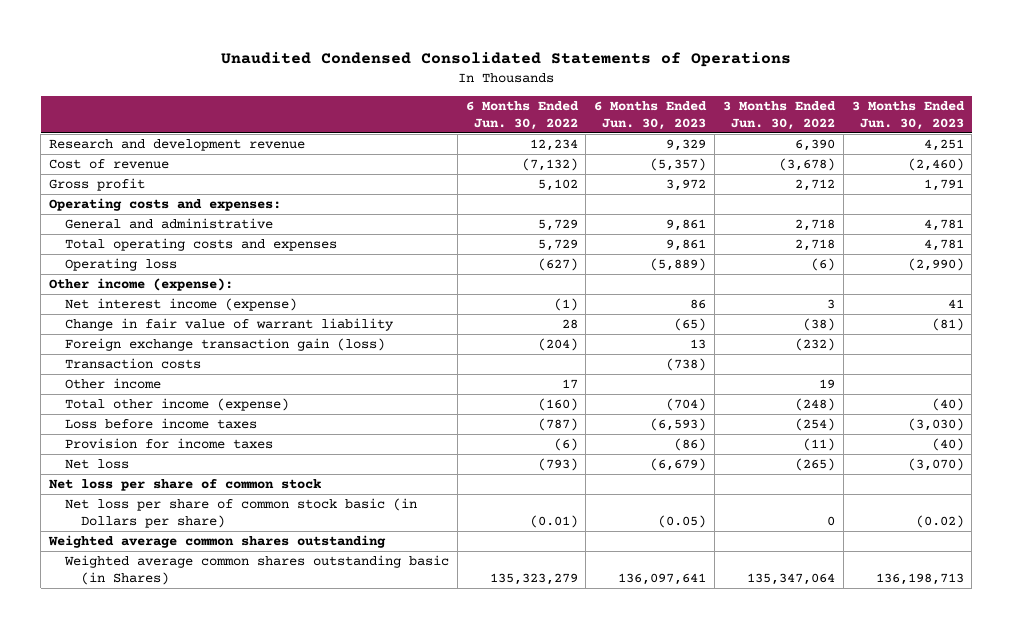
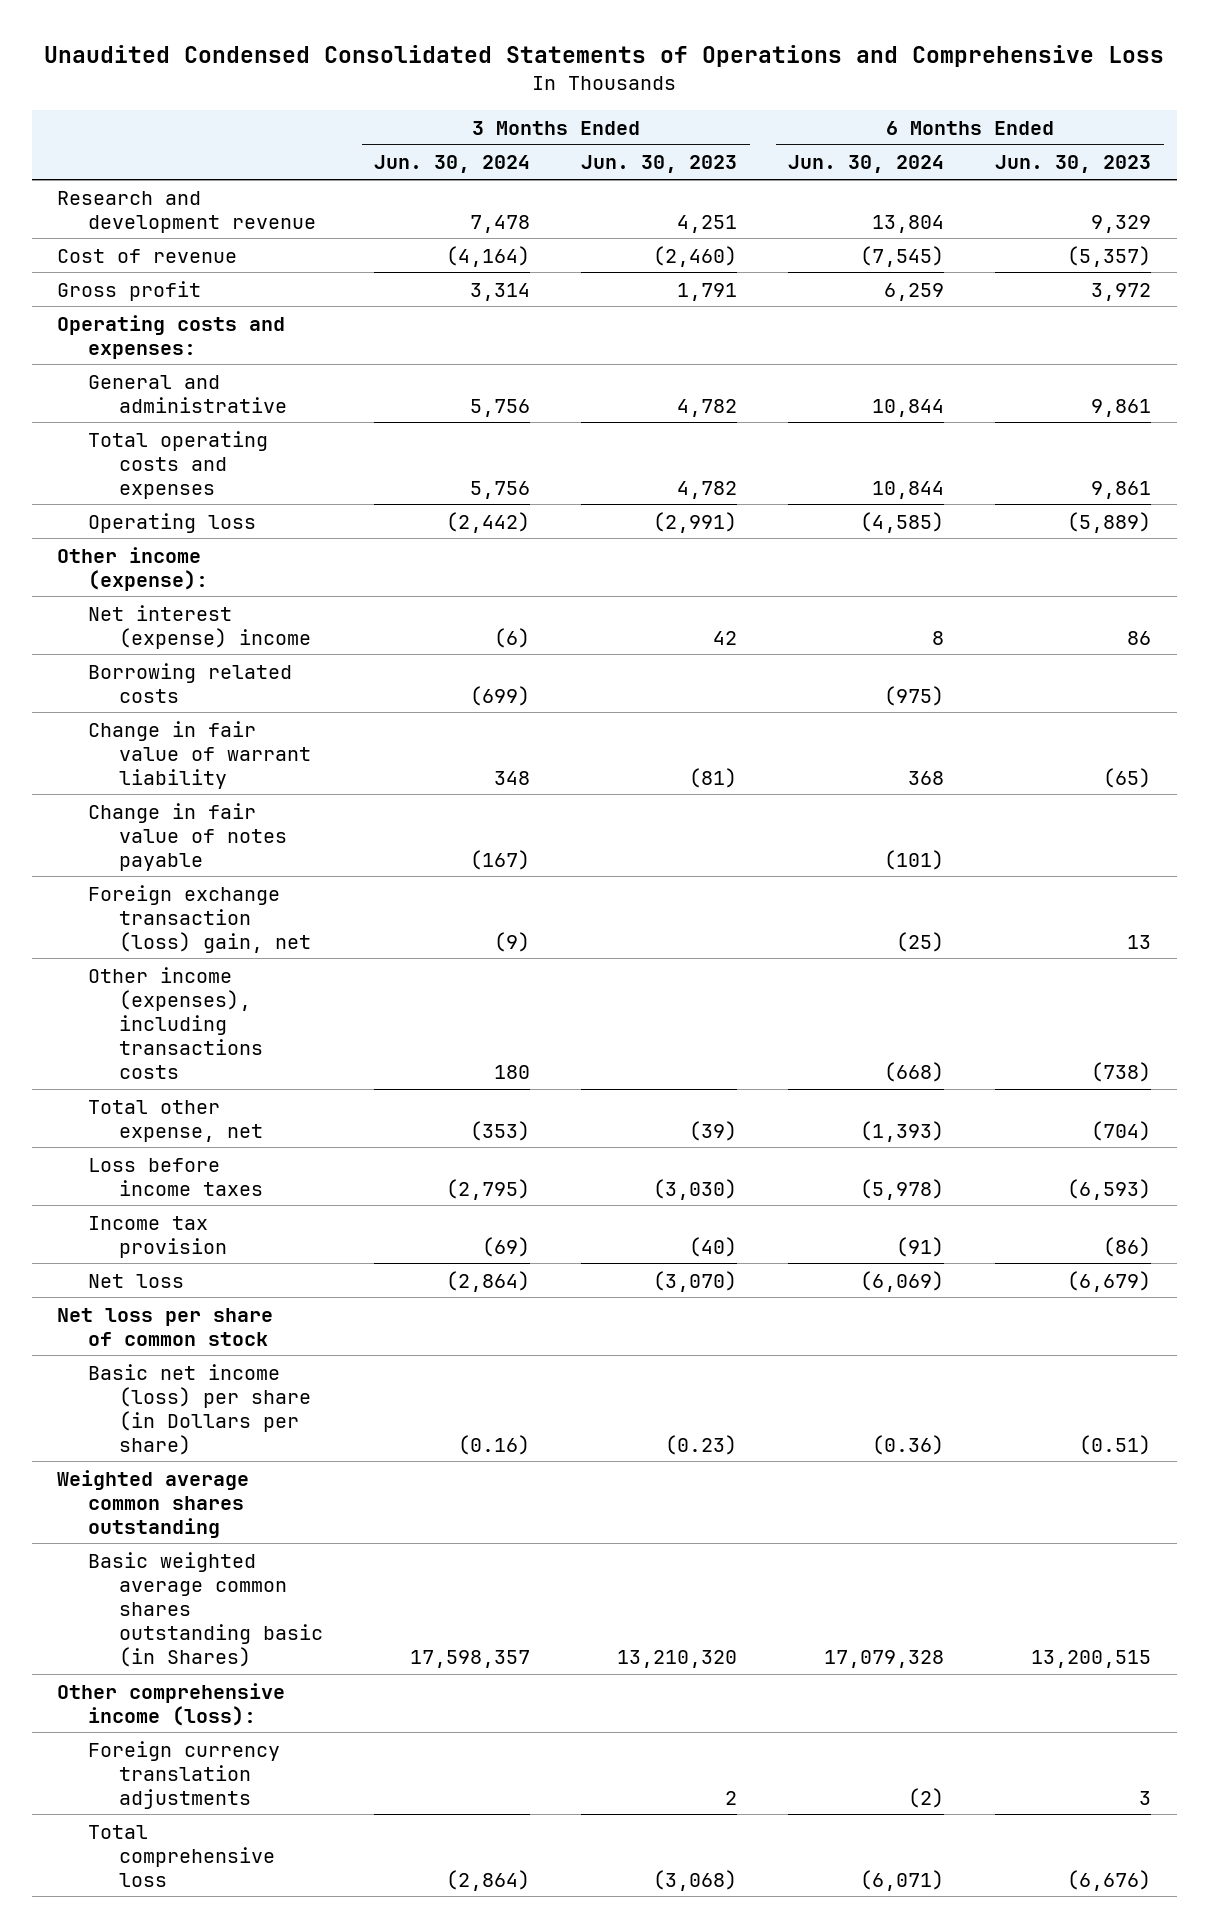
[221,51,792,67] Unaudited Condensed Consolidated Statements of Operations -> [44,44,1165,67] Unaudited Condensed Consolidated Statements of Operations and Comprehensive Loss
[465,101,579,130] 6 Months Ended Jun. 30, 2022 -> none
[722,101,836,130] 3 Months Ended Jun. 30, 2022 -> none
none -> [374,155,531,174] Jun. 30, 2024
none -> [788,155,945,174] Jun. 30, 2024
[923,219,964,232] 4,781 -> [677,398,738,417] 4,782
[923,239,964,252] 4,781 -> [677,480,738,499] 4,782
[907,258,964,272] (2,990) -> [653,511,738,533] (2,991)
[65,298,298,312] Net interest income (expense) -> [88,604,312,649] Net interest (expense) income
[947,299,964,309] 41 -> [713,630,738,645] 42
none -> [88,662,293,703] Borrowing related costs
[65,378,162,390] Other income -> none
none -> [88,802,288,871] Change in fair value of notes payable
[65,338,386,352] Foreign exchange transaction gain (loss) -> [88,884,312,953] Foreign exchange transaction (loss) gain, net
[65,358,202,370] Transaction costs -> [88,966,264,1079] Other income (expenses), including transactions costs
[65,398,290,412] Total other income (expense) -> [88,1099,264,1142] Total other expense, net
[931,398,964,412] (40) -> [689,1120,738,1141] (39)
[65,438,274,450] Provision for income taxes -> [88,1215,228,1258] Income tax provision
[65,498,418,528] Net loss per share of common stock basic (in Dollars per share) -> [88,1363,312,1455] Basic net income (loss) per share (in Dollars per share)
[658,514,707,528] (0.05) -> [1079,1434,1152,1455] (0.51)
[915,514,964,528] (0.02) -> [665,1434,738,1455] (0.23)
[64,555,450,585] Weighted average common shares outstanding basic (in Shares) -> [88,1551,324,1667] Basic weighted average common shares outstanding basic (in Shares)
[618,572,707,585] 136,097,641 -> [1031,1649,1152,1668] 13,200,515
[875,572,964,585] 136,198,713 -> [617,1649,738,1668] 13,210,320
none -> [57,1682,286,1726] Other comprehensive income (loss):
none -> [88,1740,281,1809] Foreign currency translation adjustments
none -> [88,1824,276,1887] Total comprehensive loss

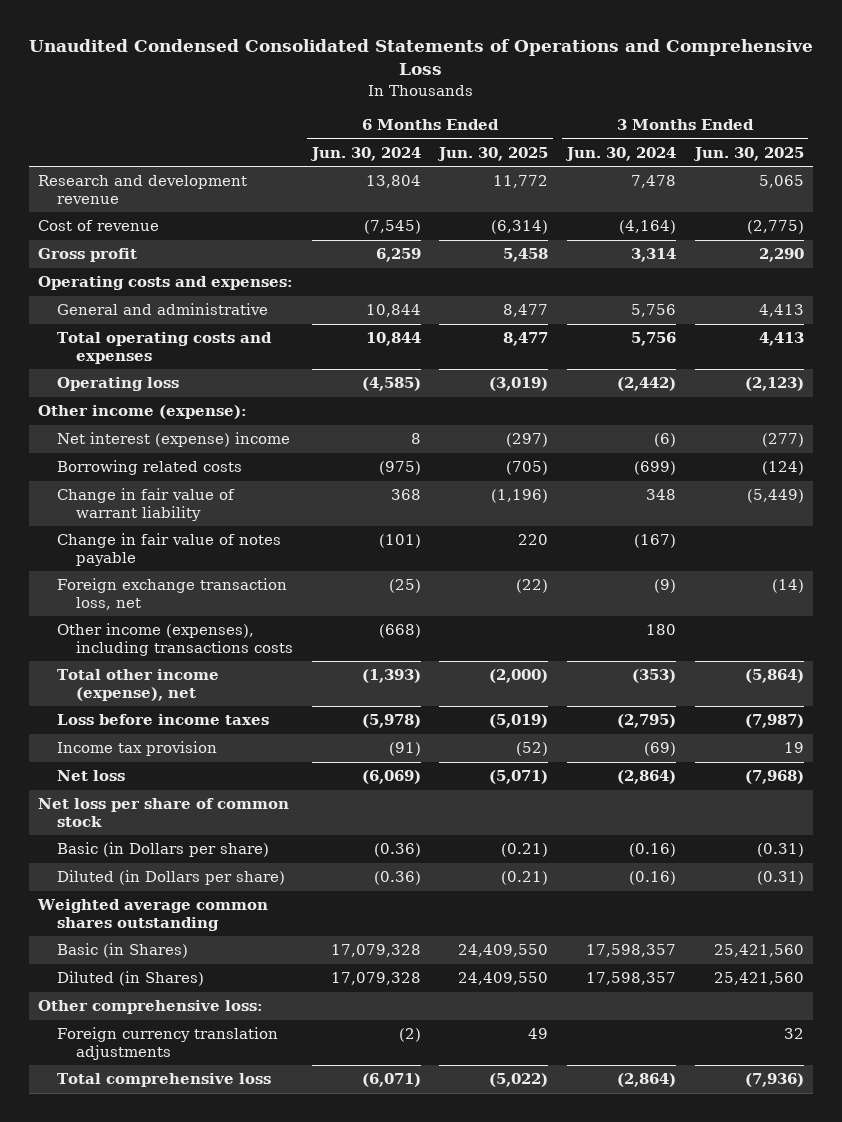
[581,155,738,174] Jun. 30, 2023 -> none
[995,155,1152,174] Jun. 30, 2023 -> none
none -> [437,146,549,161] Jun. 30, 2025
none -> [692,146,804,161] Jun. 30, 2025
[88,884,312,953] Foreign exchange transaction (loss) gain, net -> [57,578,288,610] Foreign exchange transaction loss, net
[88,1099,264,1142] Total other expense, net -> [57,669,220,701] Total other income (expense), net
[88,1363,312,1455] Basic net income (loss) per share (in Dollars per share) -> [57,842,270,858] Basic (in Dollars per share)
none -> [57,870,286,886] Diluted (in Dollars per share)
[88,1551,324,1667] Basic weighted average common shares outstanding basic (in Shares) -> [57,943,189,959] Basic (in Shares)
none -> [57,971,205,987] Diluted (in Shares)
[57,1682,286,1726] Other comprehensive income (loss): -> [38,1000,264,1015] Other comprehensive loss:

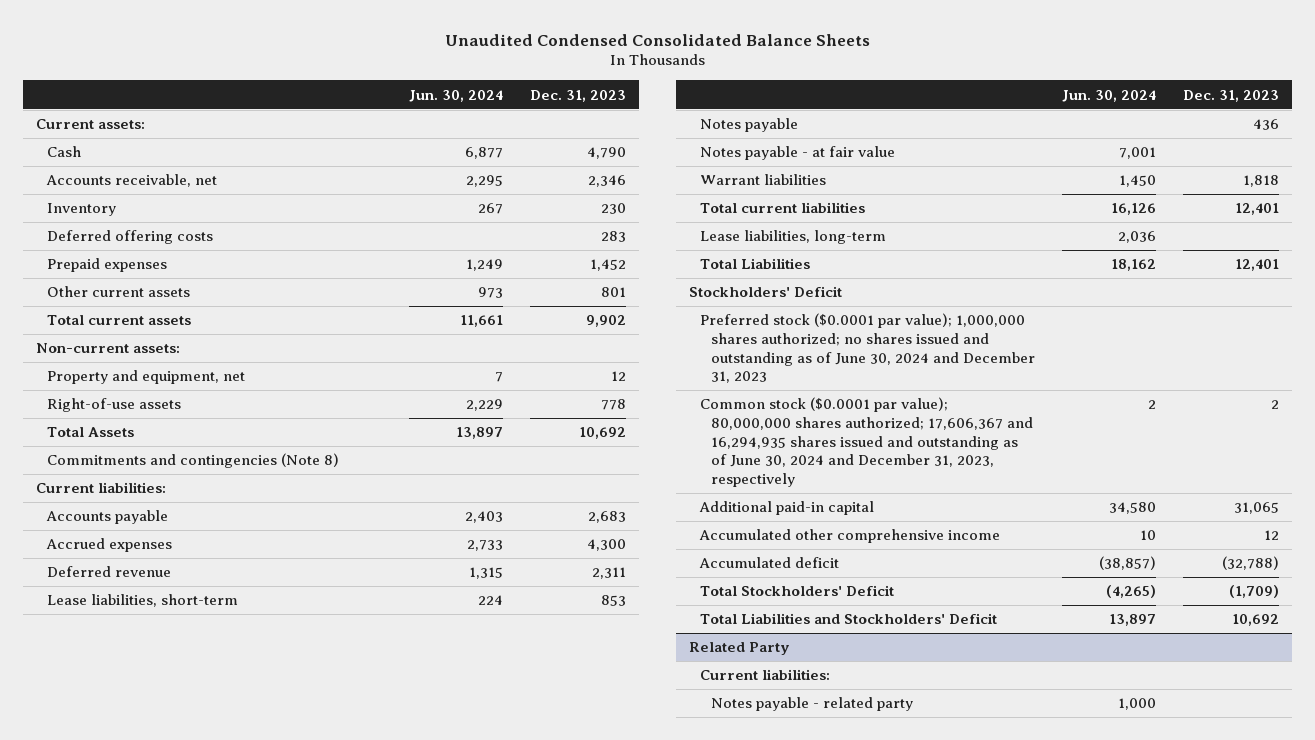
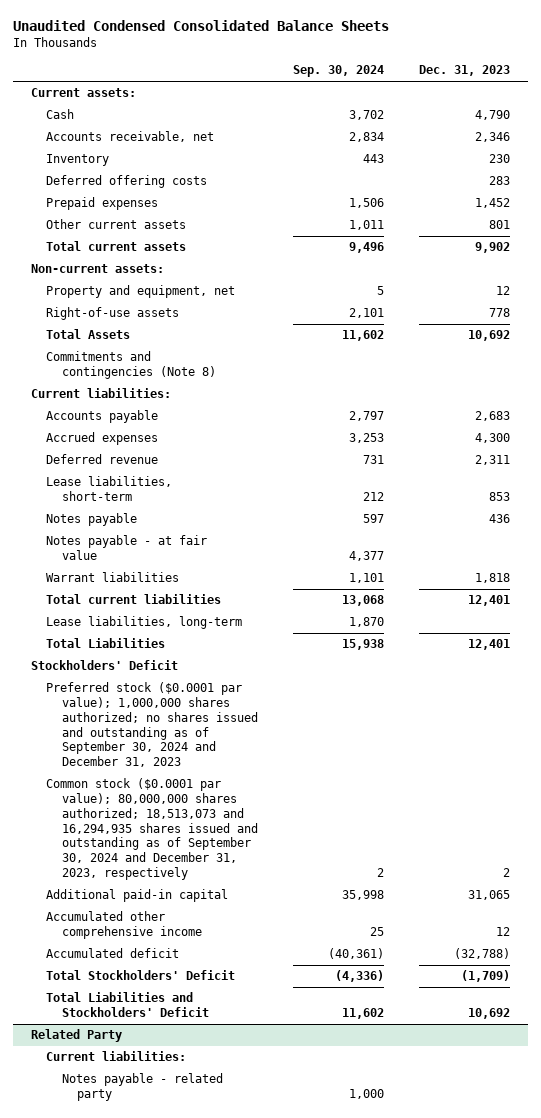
[408,89,503,102] Jun. 30, 2024 -> none
none -> [292,65,384,78] Sep. 30, 2024
[700,313,1036,384] Preferred stock ($0.0001 par value); 1,000,000 shares authorized; no shares issued and outstanding as of June 30, 2024 and December 31, 2023 -> [46,682,258,768] Preferred stock ($0.0001 par value); 1,000,000 shares authorized; no shares issued and outstanding as of September 30, 2024 and December 31, 2023
[700,397,1034,487] Common stock ($0.0001 par value); 80,000,000 shares authorized; 17,606,367 and 16,294,935 shares issued and outstanding as of June 30, 2024 and December 31, 2023, respectively -> [46,778,258,881] Common stock ($0.0001 par value); 80,000,000 shares authorized; 18,513,073 and 16,294,935 shares issued and outstanding as of September 30, 2024 and December 31, 2023, respectively

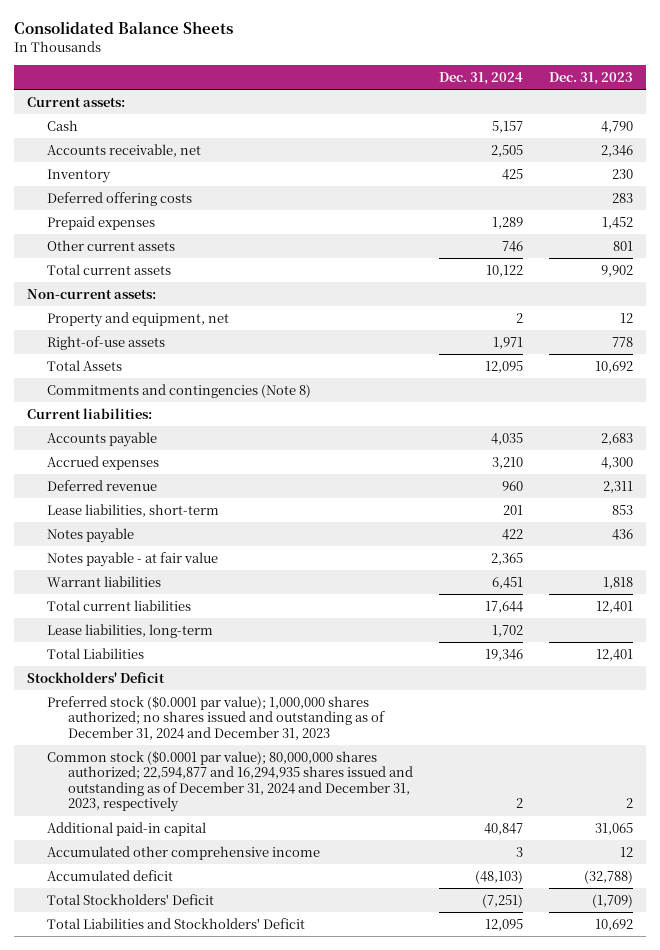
[13,20,390,32] Unaudited Condensed Consolidated Balance Sheets -> [14,21,234,35] Consolidated Balance Sheets
[292,65,384,78] Sep. 30, 2024 -> none
none -> [438,72,523,86] Dec. 31, 2024
[46,682,258,768] Preferred stock ($0.0001 par value); 1,000,000 shares authorized; no shares issued and outstanding as of September 30, 2024 and December 31, 2023 -> [47,695,385,740] Preferred stock ($0.0001 par value); 1,000,000 shares authorized; no shares issued and outstanding as of December 31, 2024 and December 31, 2023
[46,778,258,881] Common stock ($0.0001 par value); 80,000,000 shares authorized; 18,513,073 and 16,294,935 shares issued and outstanding as of September 30, 2024 and December 31, 2023, respectively -> [47,750,413,813] Common stock ($0.0001 par value); 80,000,000 shares authorized; 22,594,877 and 16,294,935 shares issued and outstanding as of December 31, 2024 and December 31, 2023, respectively
[30,1029,122,1043] Related Party -> none
[46,1051,187,1062] Current liabilities: -> none
[61,1073,223,1102] Notes payable - related party -> none

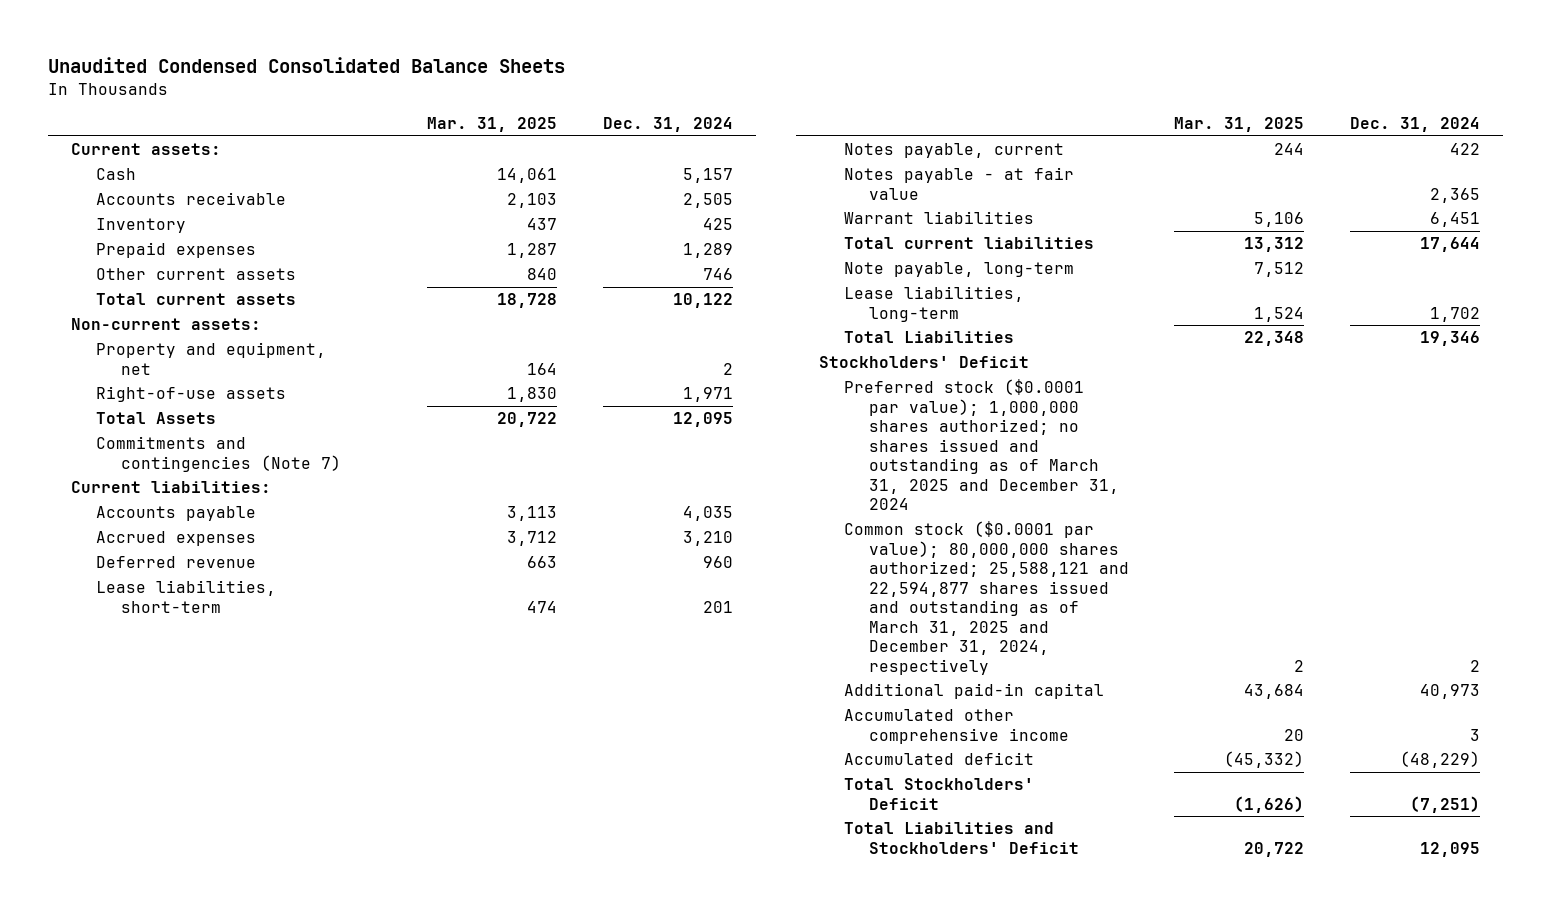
[14,21,234,35] Consolidated Balance Sheets -> [48,57,566,74] Unaudited Condensed Consolidated Balance Sheets
[548,72,633,86] Dec. 31, 2023 -> none
none -> [426,117,557,133] Mar. 31, 2025
[47,143,202,157] Accounts receivable, net -> [96,192,287,206] Accounts receivable
[47,191,193,206] Deferred offering costs -> none
[47,383,312,398] Commitments and contingencies (Note 8) -> [96,436,342,472] Commitments and contingencies (Note 7)
[47,527,135,543] Notes payable -> [843,143,1064,159] Notes payable, current
none -> [843,262,1074,278] Note payable, long-term
[47,695,385,740] Preferred stock ($0.0001 par value); 1,000,000 shares authorized; no shares issued and outstanding as of December 31, 2024 and December 31, 2023 -> [843,379,1119,511] Preferred stock ($0.0001 par value); 1,000,000 shares authorized; no shares issued and outstanding as of March 31, 2025 and December 31, 2024
[47,750,413,813] Common stock ($0.0001 par value); 80,000,000 shares authorized; 22,594,877 and 16,294,935 shares issued and outstanding as of December 31, 2024 and December 31, 2023, respectively -> [843,521,1129,675] Common stock ($0.0001 par value); 80,000,000 shares authorized; 25,588,121 and 22,594,877 shares issued and outstanding as of March 31, 2025 and December 31, 2024, respectively
[483,822,523,835] 40,847 -> [1420,684,1481,700] 40,973
[474,869,523,884] (48,103) -> [1400,751,1481,769] (48,229)

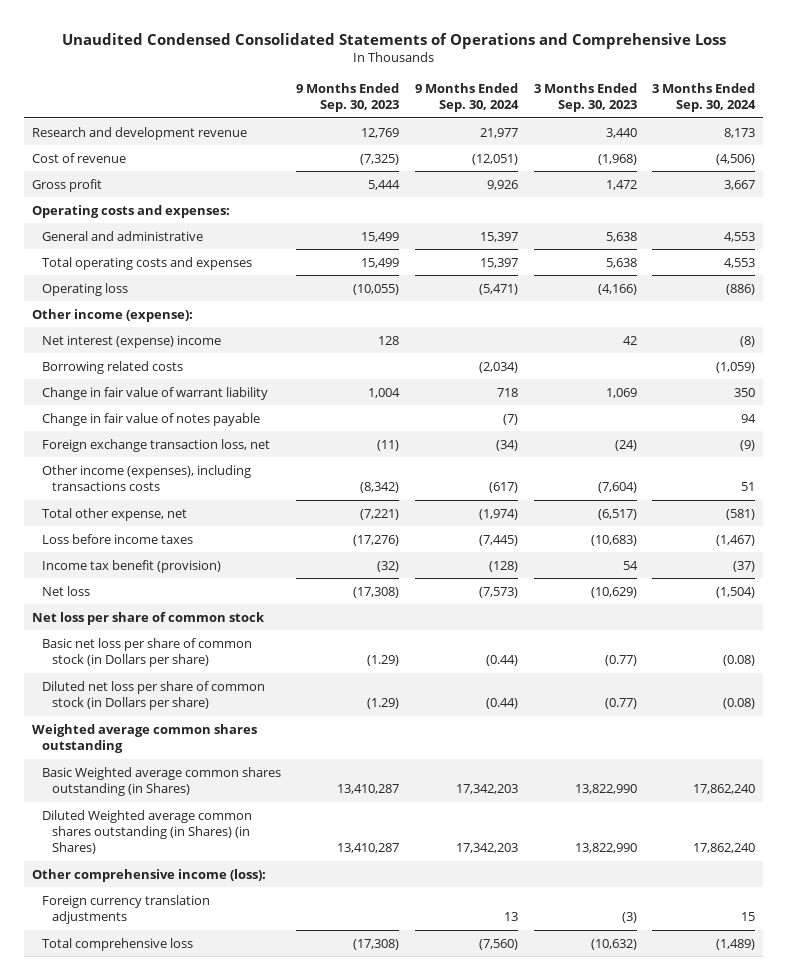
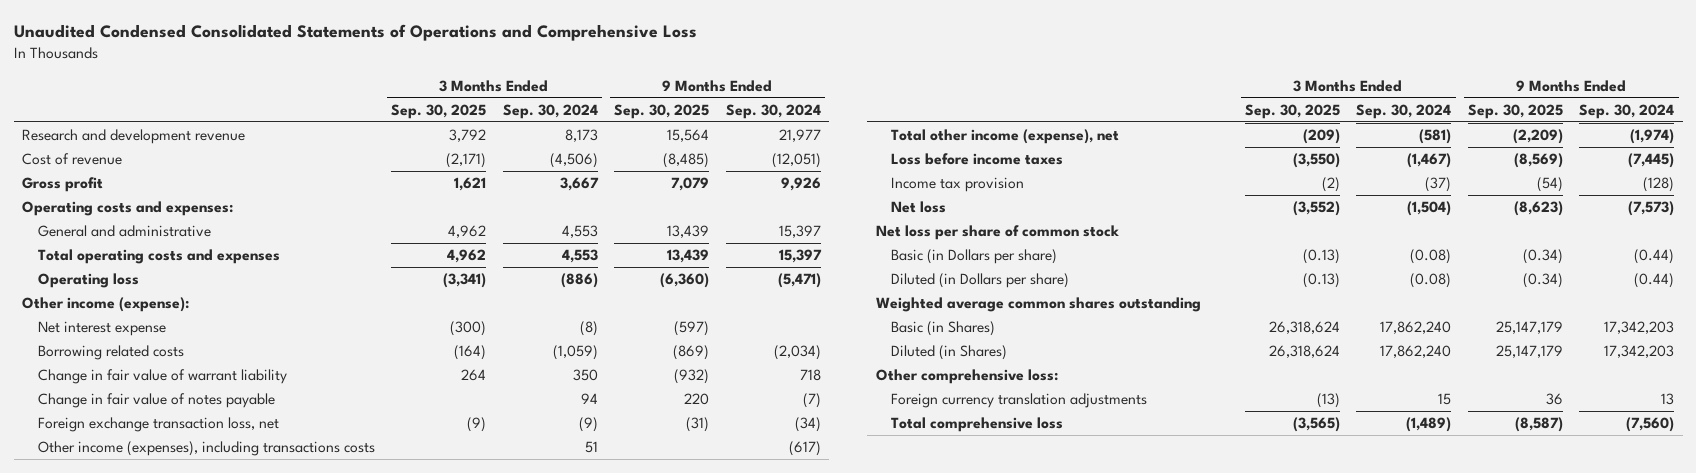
[296,82,400,113] 9 Months Ended Sep. 30, 2023 -> none
[533,82,637,113] 3 Months Ended Sep. 30, 2023 -> none
none -> [391,103,487,119] Sep. 30, 2025
none -> [614,103,710,119] Sep. 30, 2025
[41,334,221,348] Net interest (expense) income -> [37,321,166,337] Net interest expense
[41,507,187,521] Total other expense, net -> [891,129,1120,145] Total other income (expense), net
[41,559,221,573] Income tax benefit (provision) -> [891,177,1025,193] Income tax provision
[41,637,252,668] Basic net loss per share of common stock (in Dollars per share) -> [891,249,1058,265] Basic (in Dollars per share)
[41,680,265,711] Diluted net loss per share of common stock (in Dollars per share) -> [891,273,1070,289] Diluted (in Dollars per share)
[41,766,281,797] Basic Weighted average common shares outstanding (in Shares) -> [891,321,996,337] Basic (in Shares)
[41,809,252,855] Diluted Weighted average common shares outstanding (in Shares) (in Shares) -> [891,345,1008,361] Diluted (in Shares)
[32,868,267,882] Other comprehensive income (loss): -> [875,369,1058,385] Other comprehensive loss:

